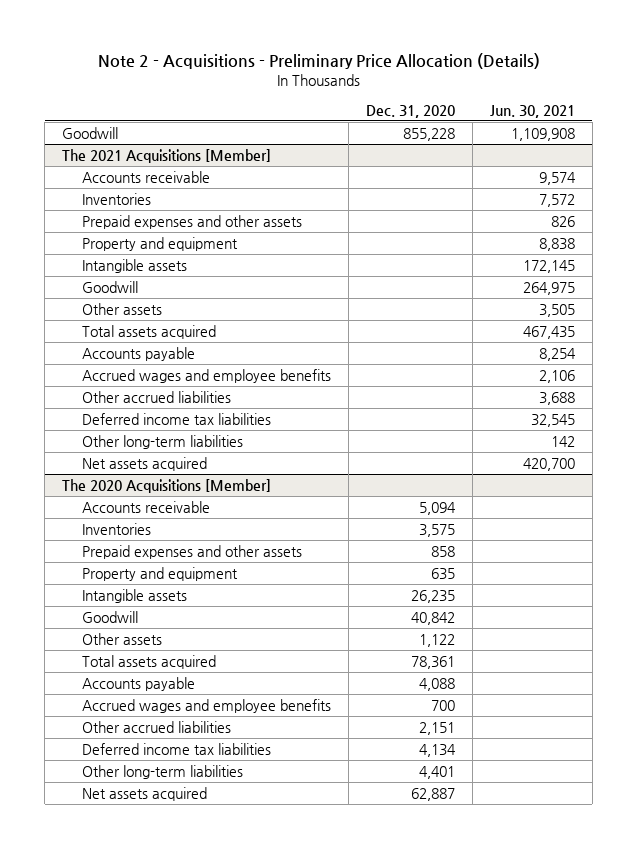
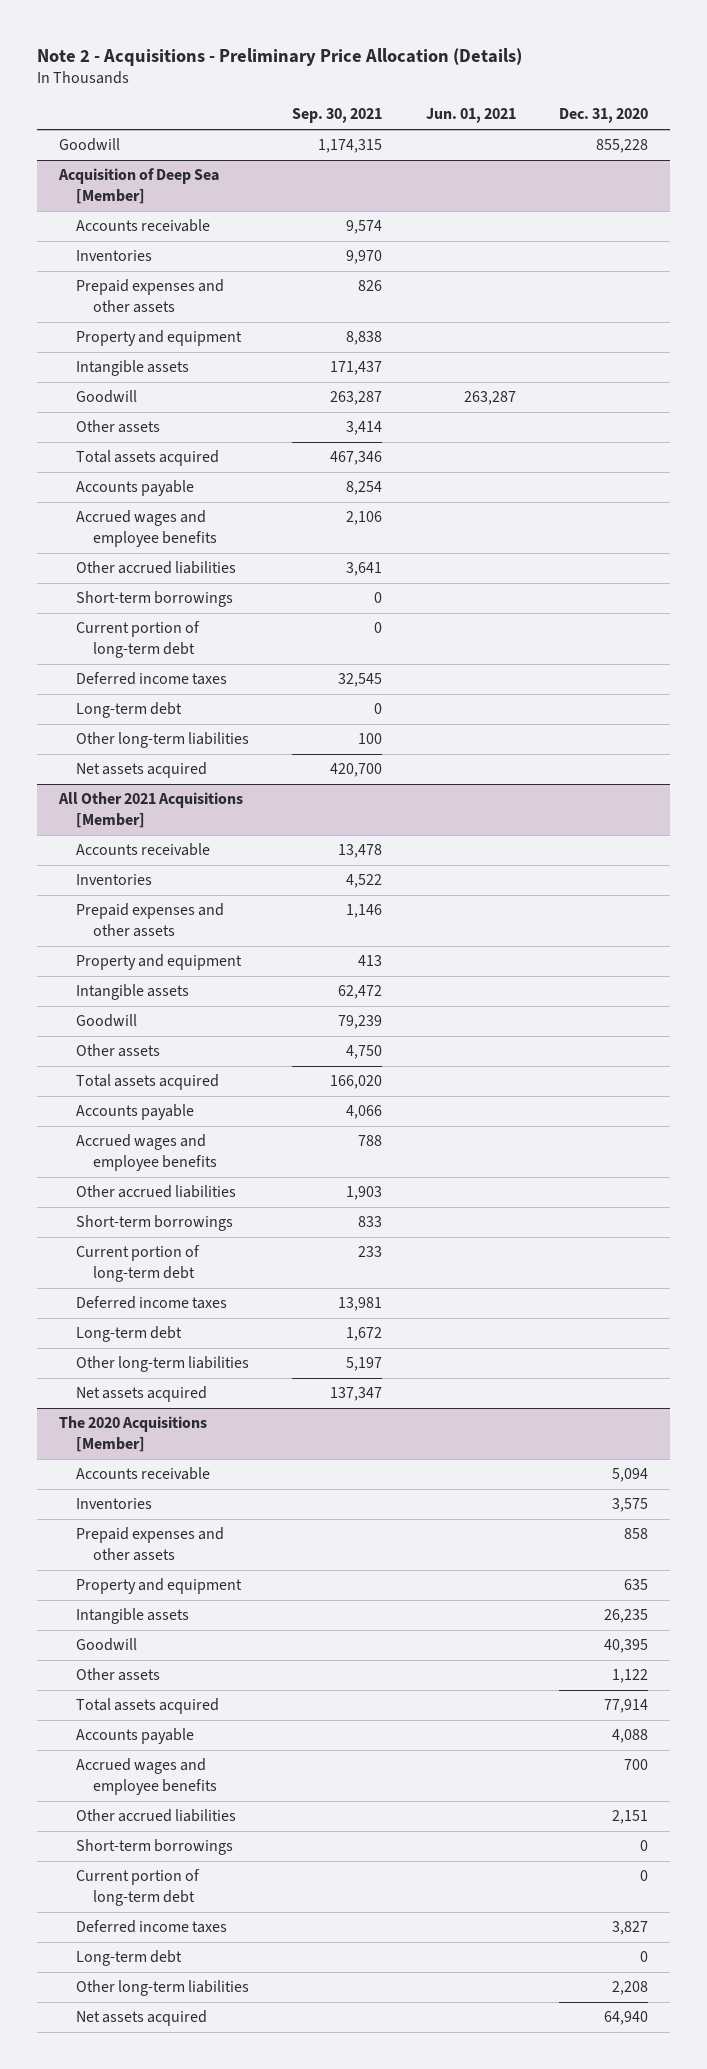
[489,104,575,118] Jun. 30, 2021 -> none
none -> [292,108,383,124] Sep. 30, 2021
none -> [425,108,516,124] Jun. 01, 2021
[62,149,272,164] The 2021 Acquisitions [Member] -> none
[82,171,211,184] Accounts receivable -> none
[82,193,152,206] Inventories -> none
[82,215,303,230] Prepaid expenses and other assets -> none
[82,237,239,252] Property and equipment -> none
[82,259,188,274] Intangible assets -> none
[82,281,139,294] Goodwill -> none
[82,303,163,316] Other assets -> none
[82,325,217,340] Total assets acquired -> none
[82,347,196,362] Accounts payable -> none
[82,369,332,384] Accrued wages and employee benefits -> none
[82,391,232,404] Other accrued liabilities -> none
[82,413,272,426] Deferred income tax liabilities -> none
[82,435,244,450] Other long-term liabilities -> none
[82,457,208,472] Net assets acquired -> none
none -> [57,168,219,205] Acquisition of Deep Sea [Member]
none -> [75,219,210,233] Accounts receivable
none -> [75,250,152,262] Inventories
none -> [75,279,224,314] Prepaid expenses and other assets
none -> [75,330,242,347] Property and equipment
none -> [75,360,189,377] Intangible assets
none -> [75,390,137,404] Goodwill
none -> [75,420,160,434] Other assets
none -> [75,450,219,467] Total assets acquired
none -> [75,480,194,497] Accounts payable
none -> [75,510,218,548] Accrued wages and employee benefits
none -> [75,561,236,575] Other accrued liabilities
none -> [75,591,233,608] Short-term borrowings
none -> [75,621,200,659] Current portion of long-term debt
none -> [75,672,227,686] Deferred income taxes
none -> [75,702,182,719] Long-term debt
none -> [75,732,249,749] Other long-term liabilities
none -> [75,762,207,779] Net assets acquired
none -> [57,792,243,829] All Other 2021 Acquisitions [Member]
none -> [75,843,210,857] Accounts receivable
none -> [75,874,152,886] Inventories
none -> [75,903,224,938] Prepaid expenses and other assets
none -> [75,954,242,971] Property and equipment
none -> [75,984,189,1001] Intangible assets
none -> [75,1014,137,1028] Goodwill
none -> [75,1044,160,1058] Other assets
none -> [75,1074,219,1091] Total assets acquired
none -> [75,1104,194,1121] Accounts payable
none -> [75,1134,218,1172] Accrued wages and employee benefits
none -> [75,1185,236,1199] Other accrued liabilities
none -> [75,1215,233,1232] Short-term borrowings
none -> [75,1245,200,1283] Current portion of long-term debt
none -> [75,1296,227,1310] Deferred income taxes
none -> [75,1326,182,1343] Long-term debt
none -> [75,1356,249,1373] Other long-term liabilities
none -> [75,1386,207,1403] Net assets acquired
[410,612,455,626] 40,842 -> [604,1639,649,1654] 40,395
[410,656,455,670] 78,361 -> [604,1699,649,1714] 77,914
none -> [75,1839,233,1856] Short-term borrowings
none -> [75,1869,200,1907] Current portion of long-term debt
[82,743,272,756] Deferred income tax liabilities -> [75,1920,227,1934] Deferred income taxes
[418,744,456,758] 4,134 -> [612,1921,649,1936] 3,827
none -> [75,1950,182,1967] Long-term debt
[418,766,455,780] 4,401 -> [612,1981,649,1996] 2,208
[410,788,455,802] 62,887 -> [604,2011,649,2026] 64,940

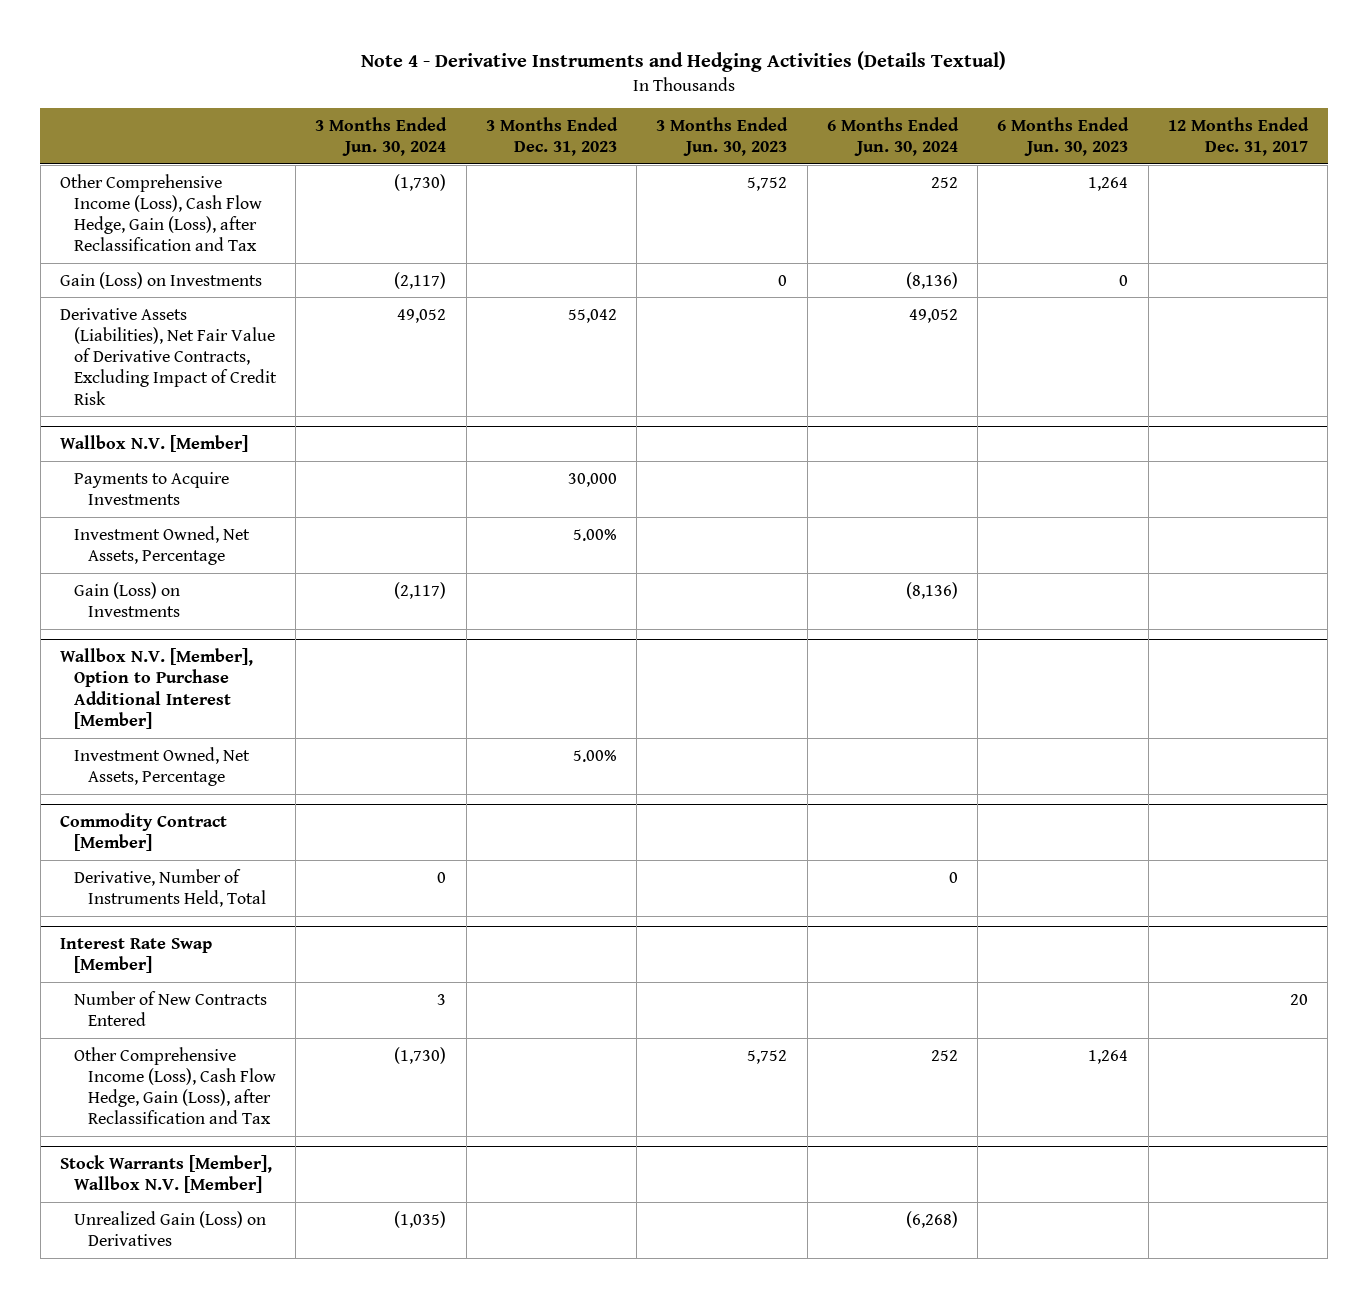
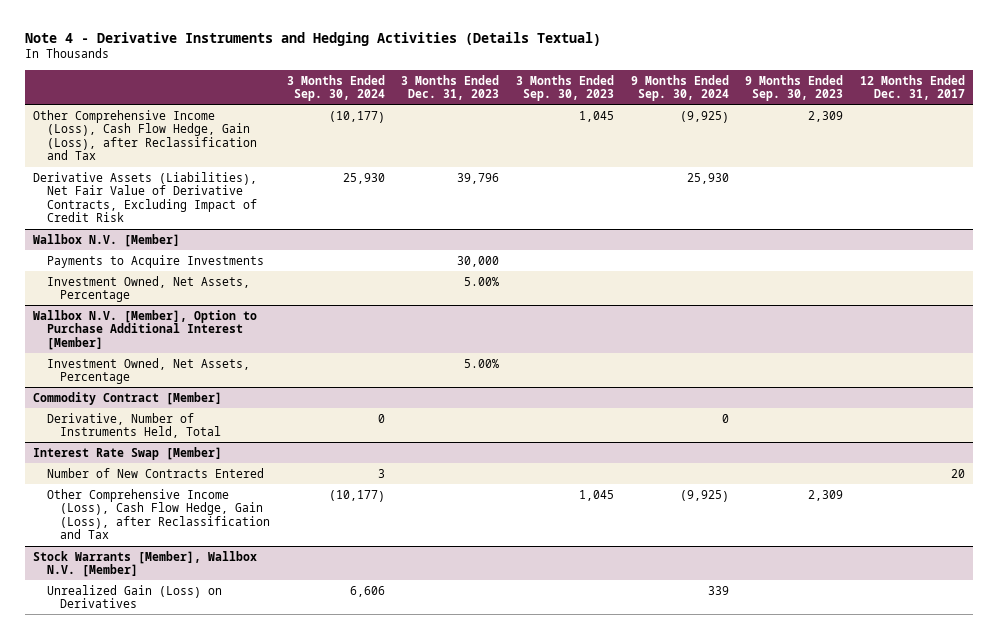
[315,116,448,156] 3 Months Ended Jun. 30, 2024 -> none
[656,116,789,156] 3 Months Ended Jun. 30, 2023 -> none
[826,116,959,156] 6 Months Ended Jun. 30, 2024 -> none
[997,116,1130,156] 6 Months Ended Jun. 30, 2023 -> none
none -> [286,74,385,102] 3 Months Ended Sep. 30, 2024
none -> [516,74,615,102] 3 Months Ended Sep. 30, 2023
none -> [630,74,729,102] 9 Months Ended Sep. 30, 2024
none -> [745,74,844,102] 9 Months Ended Sep. 30, 2023
[60,271,263,289] Gain (Loss) on Investments -> none
[567,308,617,323] 55,042 -> [457,172,500,184] 39,796
[73,581,180,617] Gain (Loss) on Investments -> none

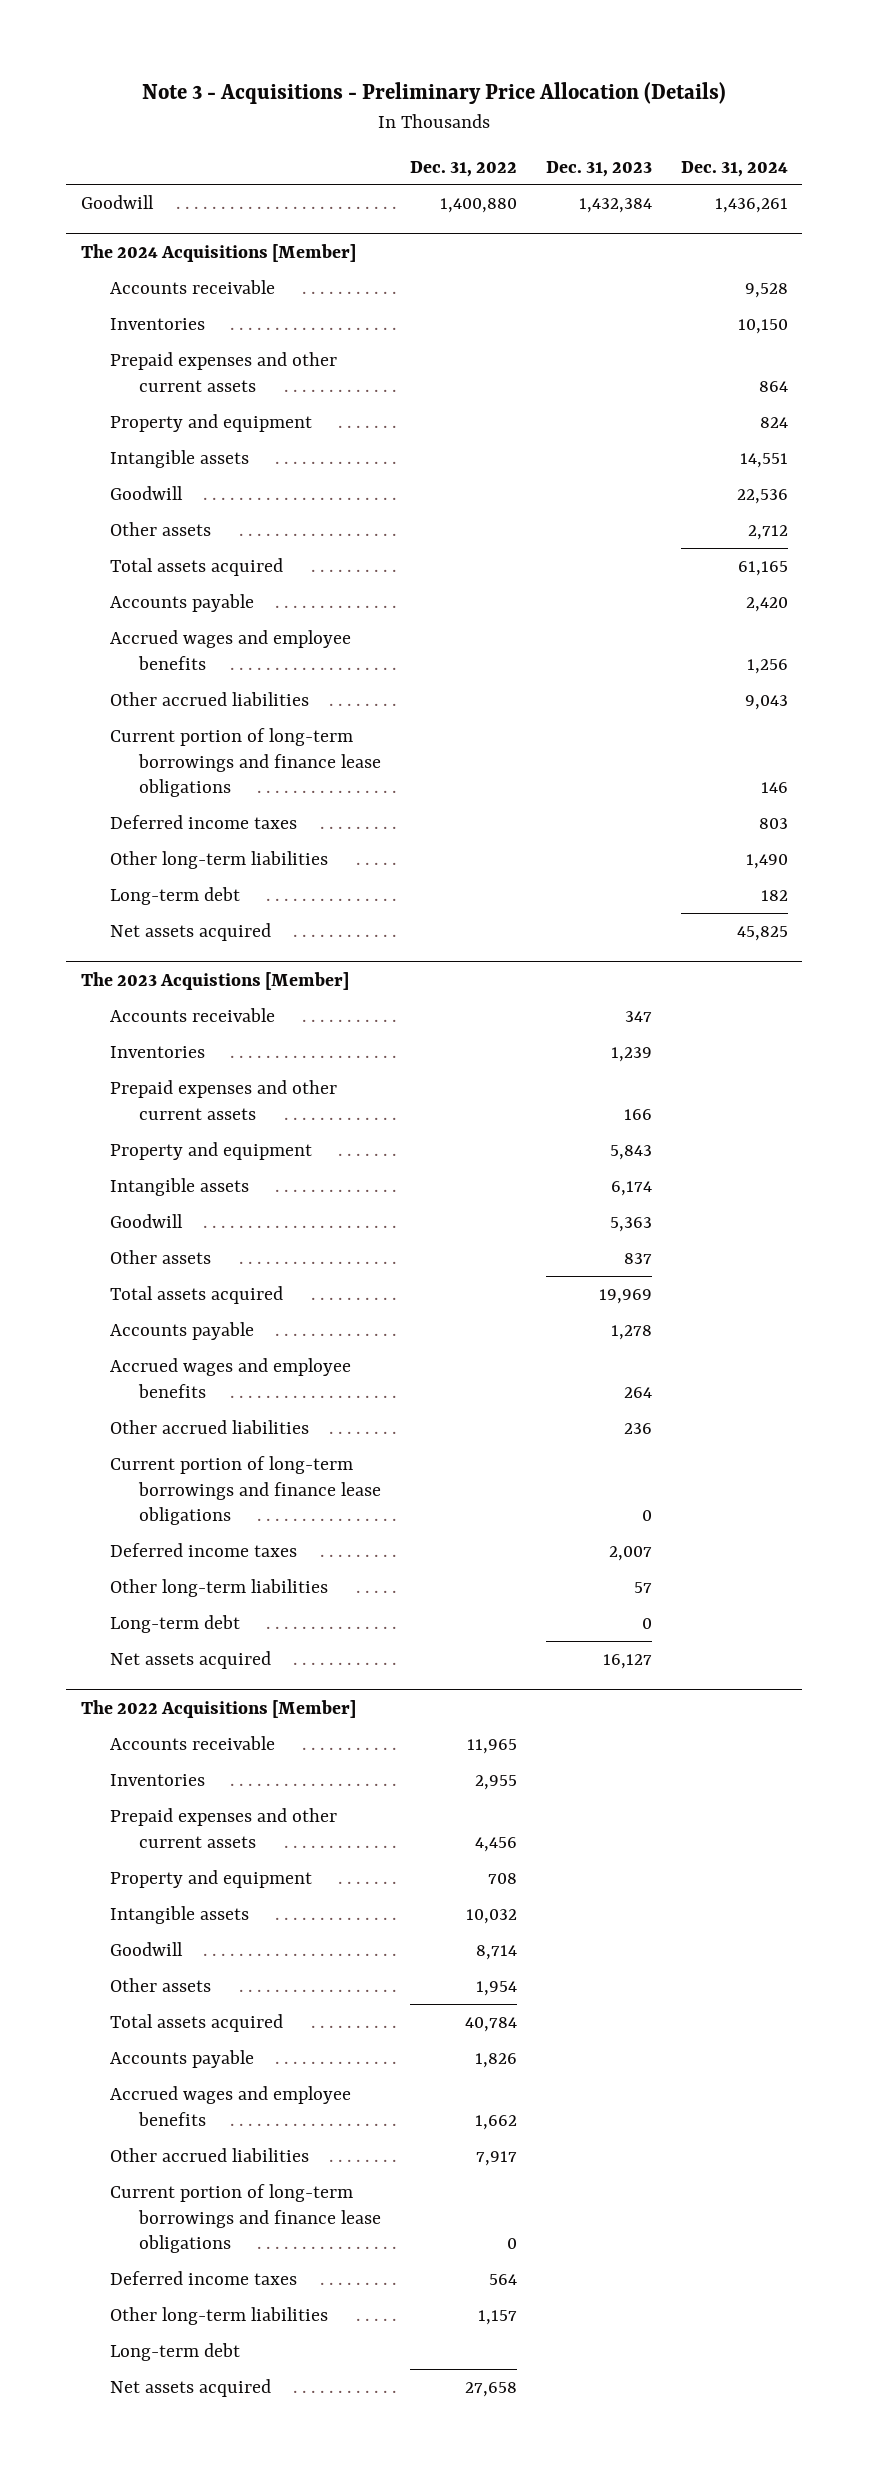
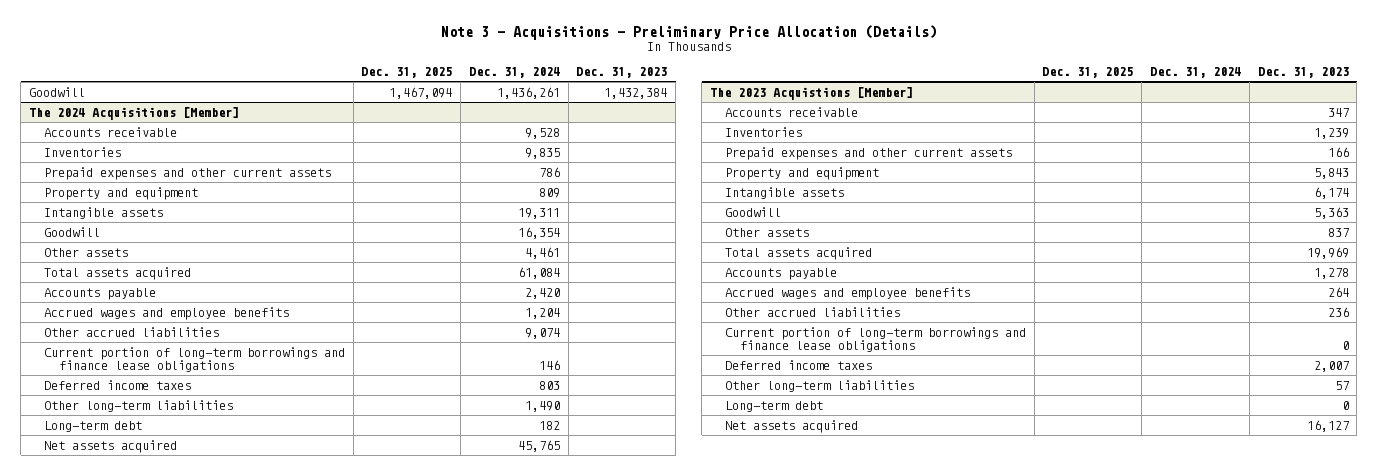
[409,160,517,177] Dec. 31, 2022 -> none
none -> [361,67,453,79] Dec. 31, 2025
[737,318,788,334] 10,150 -> [524,147,560,159] 9,835
[758,380,788,392] 864 -> [538,166,560,177] 786
[759,416,788,428] 824 -> [538,187,560,198] 809
[739,452,788,468] 14,551 -> [517,207,560,219] 19,311
[736,488,788,504] 22,536 -> [517,226,560,239] 16,354
[747,524,788,540] 2,712 -> [524,246,560,259] 4,461
[737,560,788,576] 61,165 -> [517,266,560,279] 61,084
[746,658,788,674] 1,256 -> [524,307,560,319] 1,204
[744,694,788,710] 9,043 -> [524,327,560,339] 9,074
[736,925,788,941] 45,825 -> [517,439,560,452] 45,765
[80,1699,356,1718] The 2022 Acquisitions [Member] -> none
[110,1735,276,1750] Accounts receivable -> none
[110,1773,206,1786] Inventories -> none
[110,1807,338,1848] Prepaid expenses and other current assets -> none
[110,1869,313,1888] Property and equipment -> none
[110,1905,250,1924] Intangible assets -> none
[110,1941,184,1956] Goodwill -> none
[110,1977,212,1992] Other assets -> none
[110,2013,284,2032] Total assets acquired -> none
[110,2049,255,2068] Accounts payable -> none
[110,2085,352,2126] Accrued wages and employee benefits -> none
[110,2147,310,2162] Other accrued liabilities -> none
[110,2183,382,2254] Current portion of long-term borrowings and finance lease obligations -> none
[110,2270,298,2285] Deferred income taxes -> none
[110,2306,329,2325] Other long-term liabilities -> none
[110,2342,241,2361] Long-term debt -> none
[110,2378,272,2397] Net assets acquired -> none

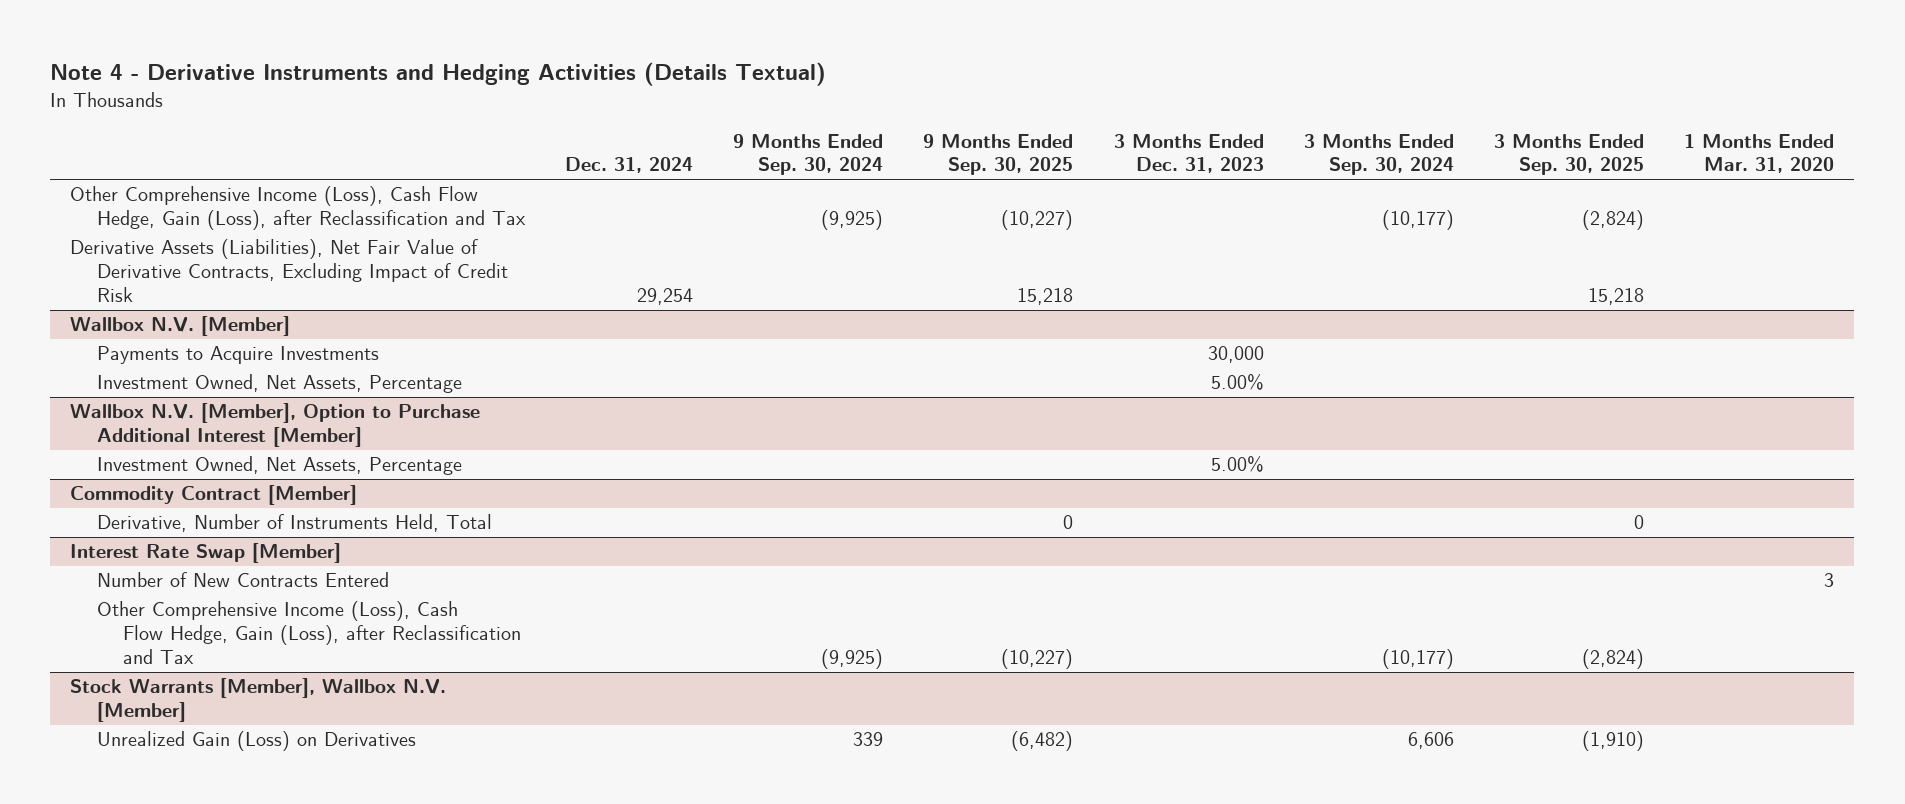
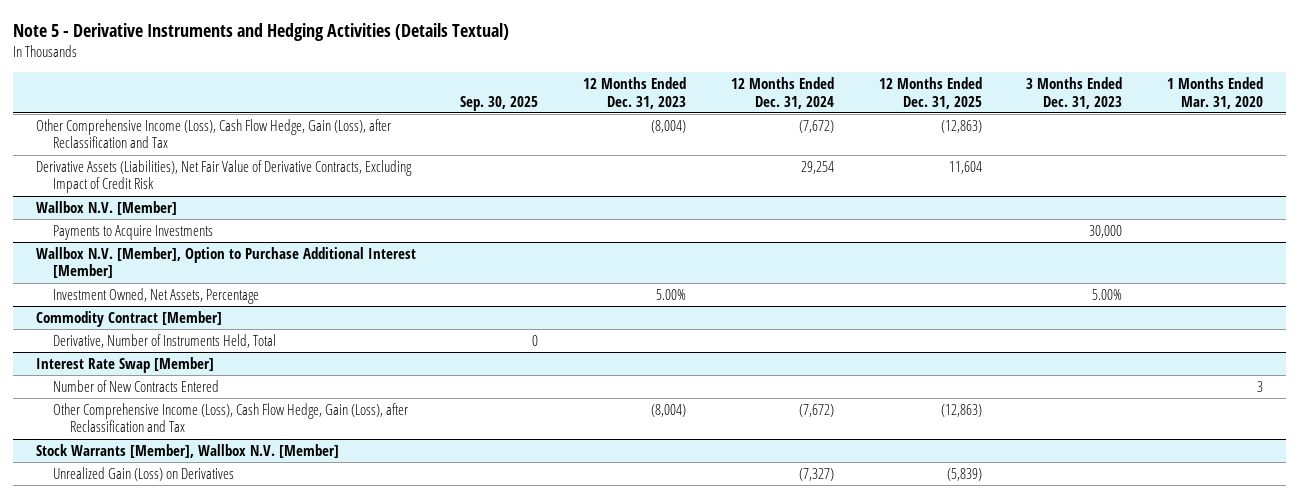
[50,62,827,87] Note 4 - Derivative Instruments and Hedging Activities (Details Textual) -> [13,22,510,41] Note 5 - Derivative Instruments and Hedging Activities (Details Textual)
[564,157,693,174] Dec. 31, 2024 -> none
[733,133,884,176] 9 Months Ended Sep. 30, 2024 -> none
[923,133,1074,176] 9 Months Ended Sep. 30, 2025 -> none
[1303,133,1454,176] 3 Months Ended Sep. 30, 2024 -> none
[1494,133,1645,176] 3 Months Ended Sep. 30, 2025 -> none
none -> [460,95,539,111] Sep. 30, 2025
none -> [583,77,687,109] 12 Months Ended Dec. 31, 2023
none -> [730,77,834,109] 12 Months Ended Dec. 31, 2024
none -> [878,77,982,109] 12 Months Ended Dec. 31, 2025
[96,374,462,394] Investment Owned, Net Assets, Percentage -> none

